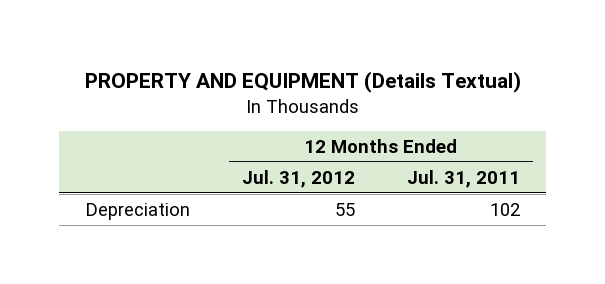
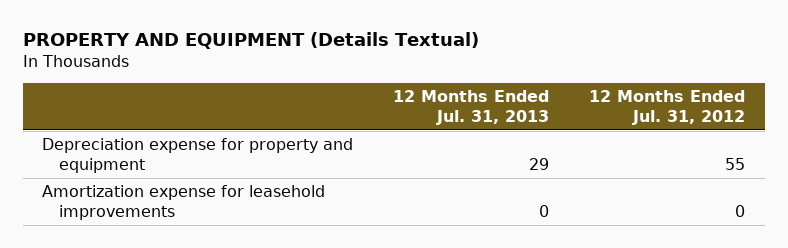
[406,169,520,188] Jul. 31, 2011 -> none
none -> [393,89,550,125] 12 Months Ended Jul. 31, 2013
[85,202,191,220] Depreciation -> [42,138,354,174] Depreciation expense for property and equipment
none -> [42,185,326,221] Amortization expense for leasehold improvements

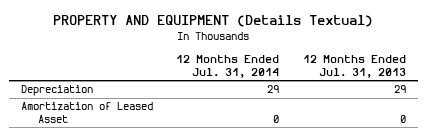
[589,89,746,125] 12 Months Ended Jul. 31, 2012 -> none
none -> [176,54,280,78] 12 Months Ended Jul. 31, 2014
[42,138,354,174] Depreciation expense for property and equipment -> [20,85,93,97] Depreciation
[42,185,326,221] Amortization expense for leasehold improvements -> [20,102,153,124] Amortization of Leased Asset

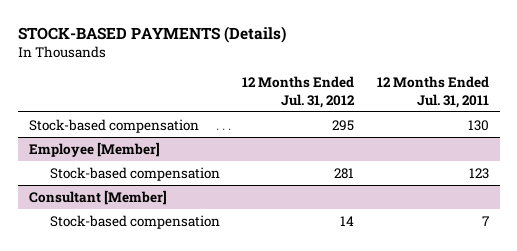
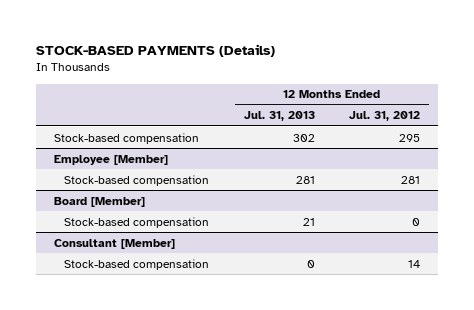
[376,76,489,108] 12 Months Ended Jul. 31, 2011 -> none
none -> [243,111,315,122] Jul. 31, 2013
none -> [53,196,145,207] Board [Member]
none -> [64,216,210,228] Stock-based compensation

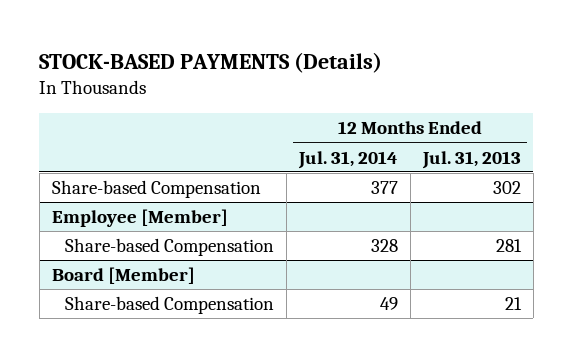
[349,111,421,122] Jul. 31, 2012 -> none
none -> [297,150,398,169] Jul. 31, 2014
[53,132,199,144] Stock-based compensation -> [51,180,261,199] Share-based Compensation
[64,174,210,186] Stock-based compensation -> [64,238,274,257] Share-based Compensation
[53,238,175,249] Consultant [Member] -> none
[64,258,210,270] Stock-based compensation -> none
[64,216,210,228] Stock-based compensation -> [64,296,274,315] Share-based Compensation

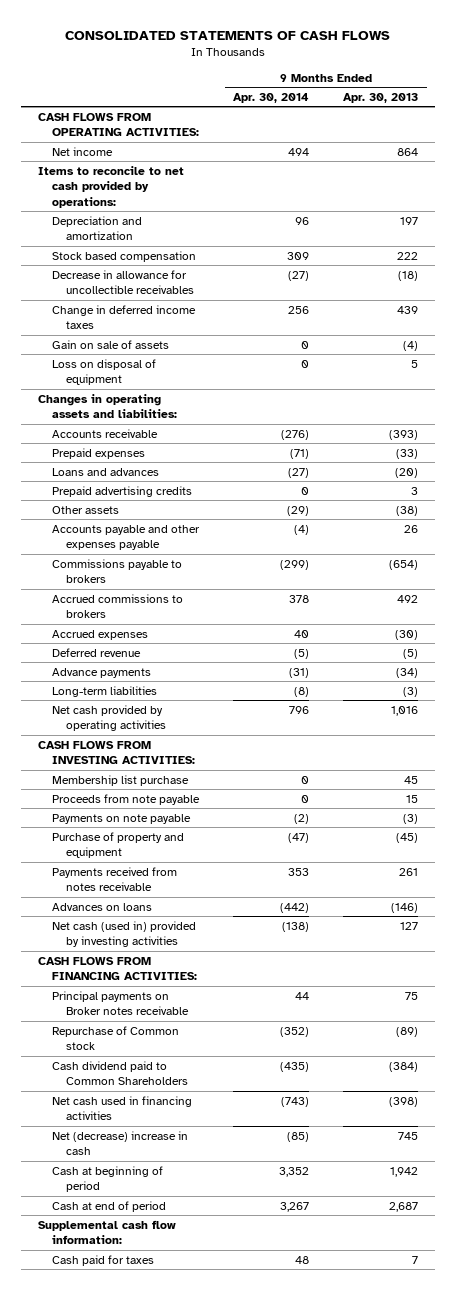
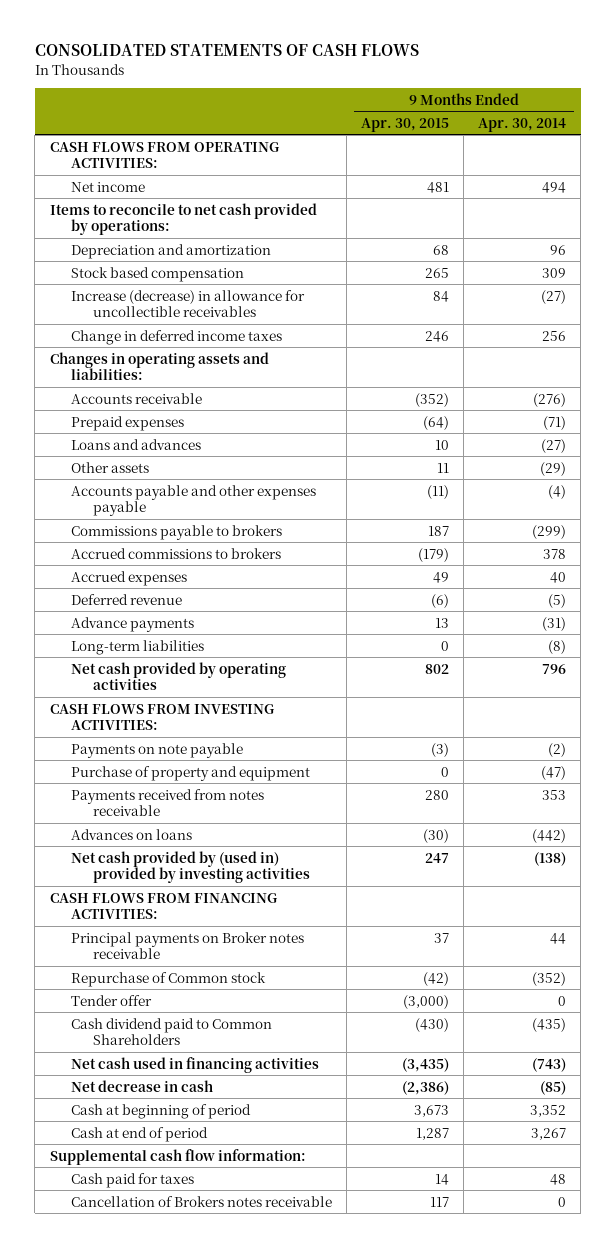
[343,92,419,103] Apr. 30, 2013 -> none
none -> [361,117,450,132] Apr. 30, 2015
[52,269,195,295] Decrease in allowance for uncollectible receivables -> [71,289,306,318] Increase (decrease) in allowance for uncollectible receivables
[52,339,170,349] Gain on sale of assets -> none
[52,358,157,386] Loss on disposal of equipment -> none
[52,485,193,497] Prepaid advertising credits -> none
[52,774,190,786] Membership list purchase -> none
[52,793,201,805] Proceeds from note payable -> none
[52,920,197,948] Net cash (used in) provided by investing activities -> [71,850,310,884] Net cash provided by (used in) provided by investing activities
none -> [71,994,153,1006] Tender offer
[52,1130,189,1156] Net (decrease) increase in cash -> [71,1079,214,1092] Net decrease in cash
none -> [71,1195,333,1207] Cancellation of Brokers notes receivable

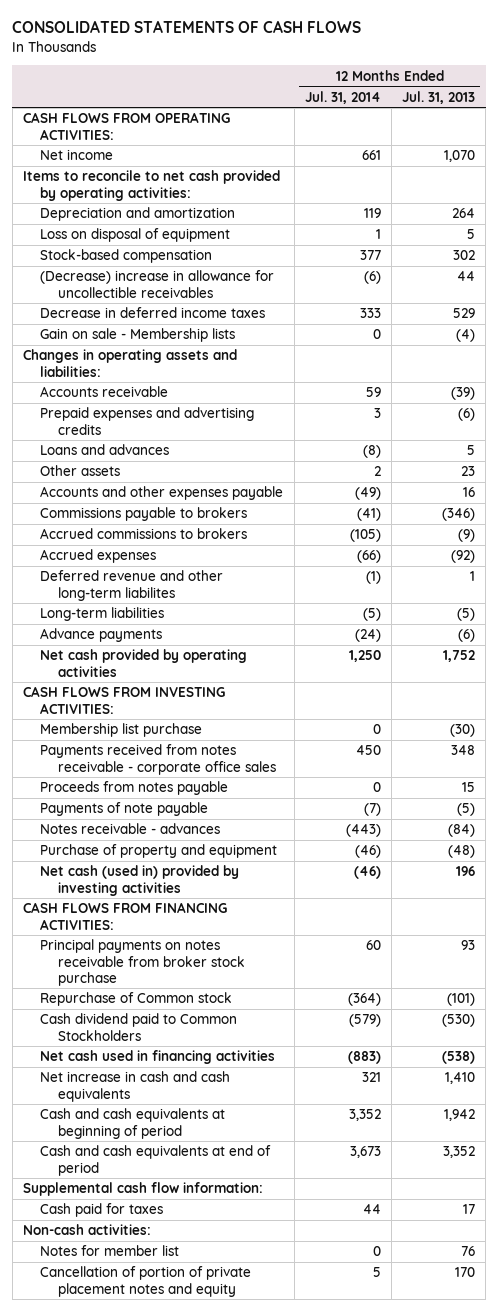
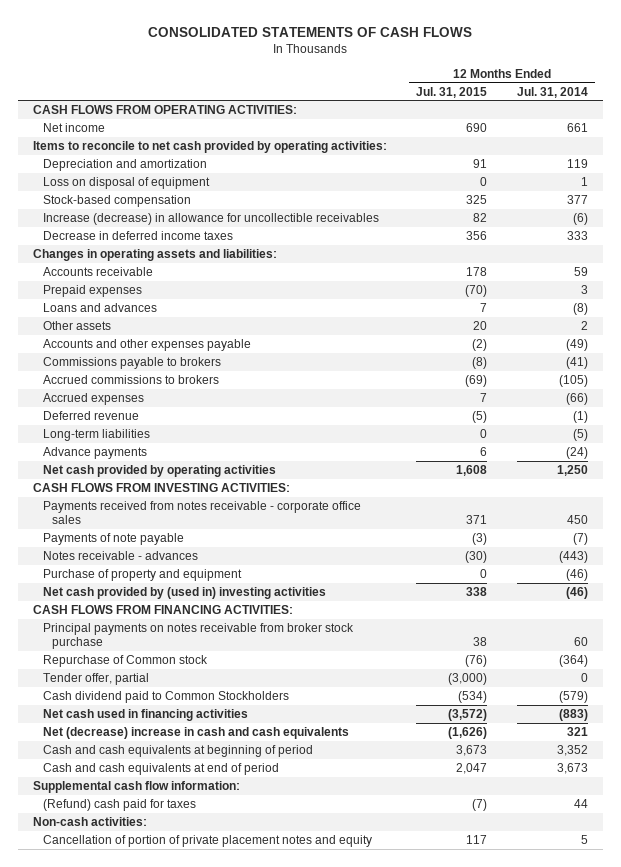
[402,90,476,104] Jul. 31, 2013 -> none
none -> [416,86,488,98] Jul. 31, 2015
[40,270,275,298] (Decrease) increase in allowance for uncollectible receivables -> [42,212,379,225] Increase (decrease) in allowance for uncollectible receivables
[40,328,236,343] Gain on sale - Membership lists -> none
[40,407,255,435] Prepaid expenses and advertising credits -> [42,284,142,297] Prepaid expenses
[40,570,224,601] Deferred revenue and other long-term liabilites -> [42,410,139,420] Deferred revenue
[40,723,203,738] Membership list purchase -> none
[40,781,229,796] Proceeds from notes payable -> none
[40,865,240,896] Net cash (used in) provided by investing activities -> [42,586,326,599] Net cash provided by (used in) investing activities
none -> [42,672,149,685] Tender offer, partial
[40,1071,231,1102] Net increase in cash and cash equivalents -> [42,726,349,739] Net (decrease) increase in cash and cash equivalents
[40,1203,164,1218] Cash paid for taxes -> [42,798,196,811] (Refund) cash paid for taxes
[40,1245,180,1257] Notes for member list -> none

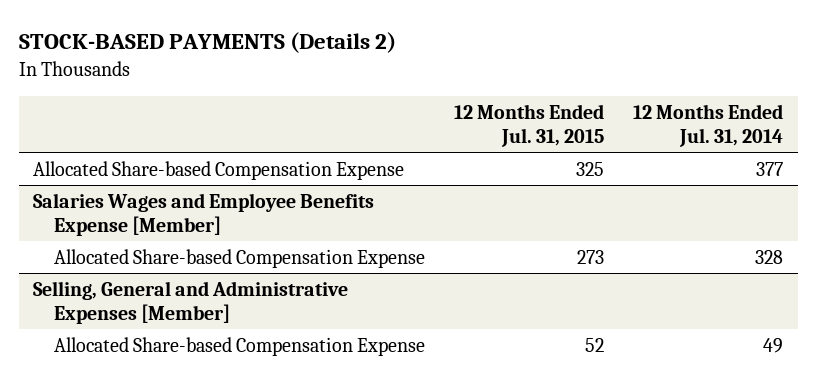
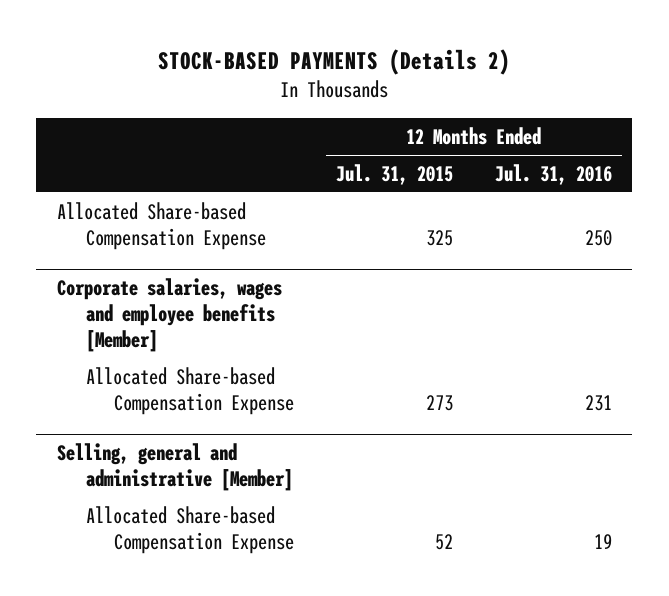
[633,104,784,147] 12 Months Ended Jul. 31, 2014 -> none
none -> [494,163,612,185] Jul. 31, 2016
[33,192,375,236] Salaries Wages and Employee Benefits Expense [Member] -> [57,277,283,353] Corporate salaries, wages and employee benefits [Member]
[33,280,349,324] Selling, General and Administrative Expenses [Member] -> [57,442,293,492] Selling, general and administrative [Member]

